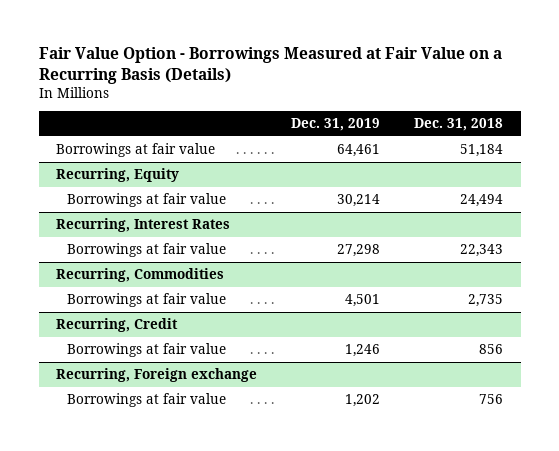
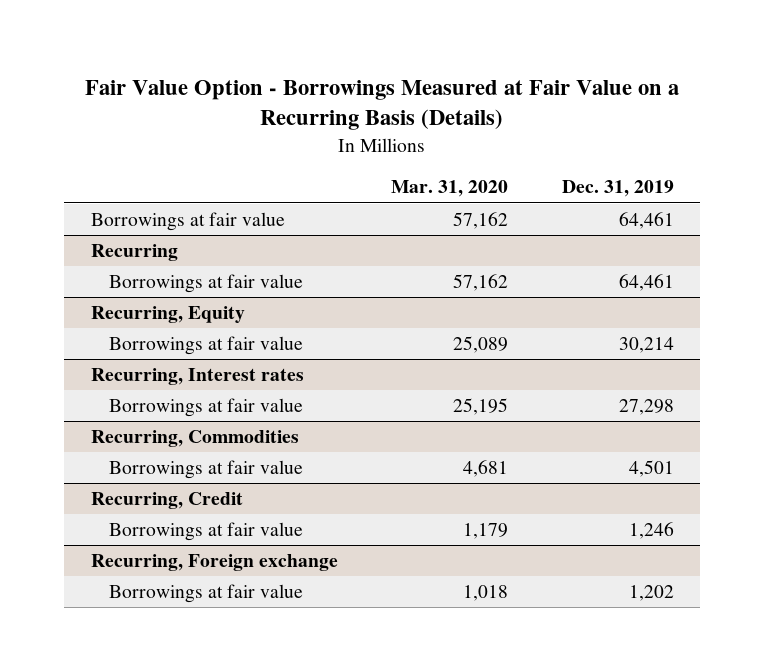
[414,118,504,132] Dec. 31, 2018 -> none
none -> [391,180,509,198] Mar. 31, 2020
none -> [91,244,179,262] Recurring
none -> [109,274,304,294] Borrowings at fair value
[55,218,230,233] Recurring, Interest Rates -> [91,368,305,386] Recurring, Interest rates

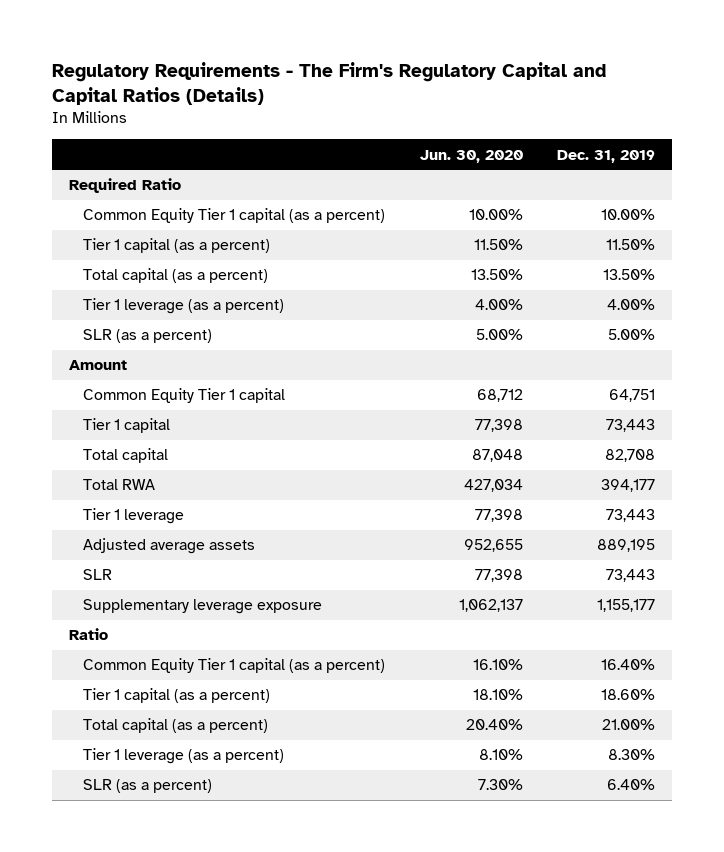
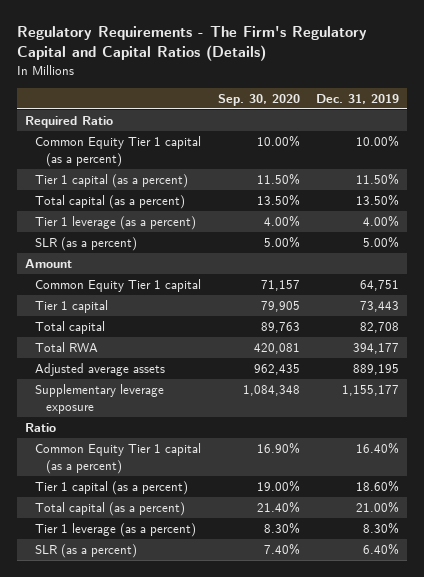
[419,149,523,163] Jun. 30, 2020 -> none
none -> [217,93,300,106] Sep. 30, 2020
[83,508,185,525] Tier 1 leverage -> none
[83,569,113,581] SLR -> none

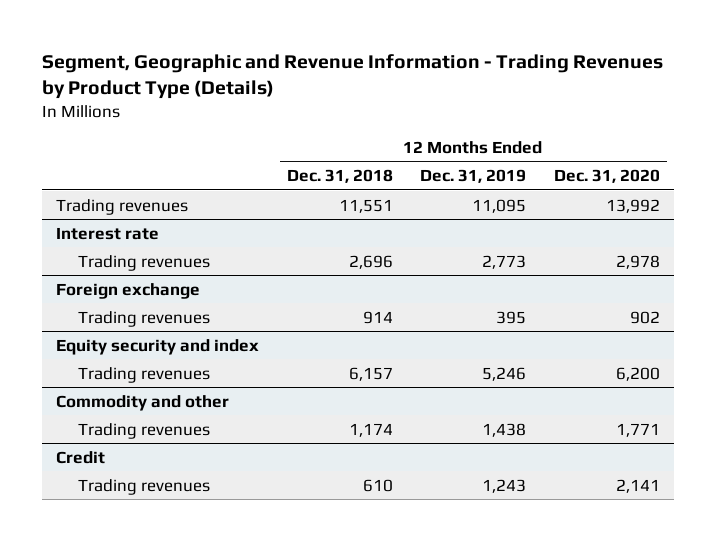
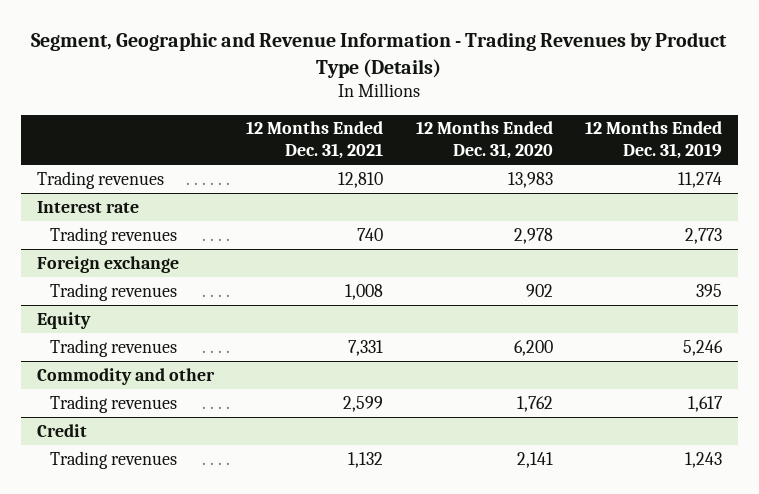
[286,169,393,184] Dec. 31, 2018 -> none
none -> [246,121,384,160] 12 Months Ended Dec. 31, 2021
[472,198,527,213] 11,095 -> [678,171,723,188] 11,274
[606,198,661,213] 13,992 -> [507,171,553,188] 13,983
[55,338,259,355] Equity security and index -> [36,311,91,329] Equity
[482,422,527,437] 1,438 -> [688,395,724,412] 1,617
[616,422,661,437] 1,771 -> [516,395,553,412] 1,762

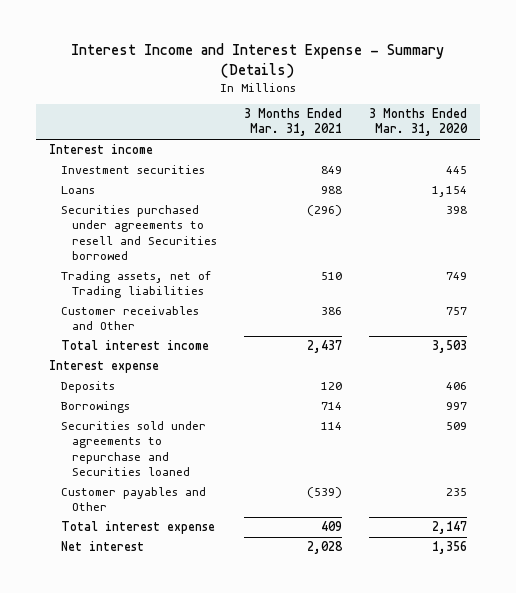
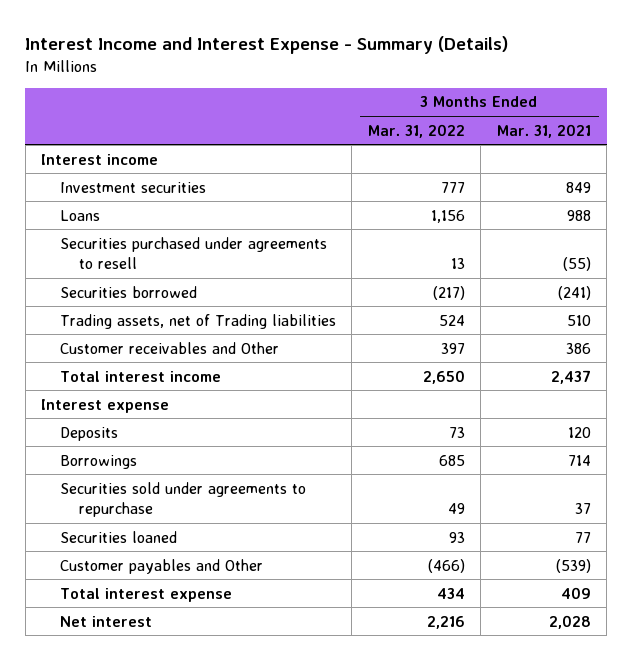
[368,108,468,137] 3 Months Ended Mar. 31, 2020 -> none
none -> [367,123,465,138] Mar. 31, 2022
[60,205,218,261] Securities purchased under agreements to resell and Securities borrowed -> [60,236,328,269] Securities purchased under agreements to resell
[307,205,343,217] (296) -> [562,256,591,271] (55)
none -> [60,285,198,298] Securities borrowed
[60,421,206,477] Securities sold under agreements to repurchase and Securities loaned -> [60,481,307,517] Securities sold under agreements to repurchase
[321,422,343,431] 114 -> [574,502,591,514] 37
none -> [60,530,178,543] Securities loaned

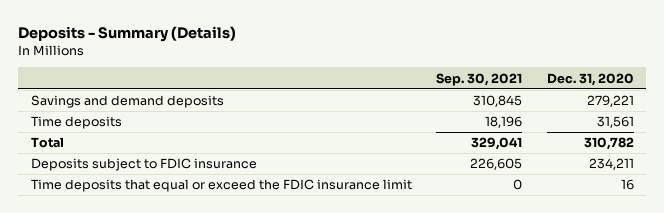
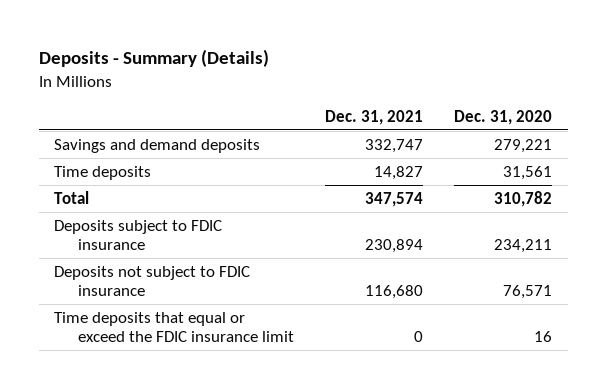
[436,72,523,86] Sep. 30, 2021 -> none
none -> [325,109,424,125] Dec. 31, 2021
none -> [54,265,251,297] Deposits not subject to FDIC insurance

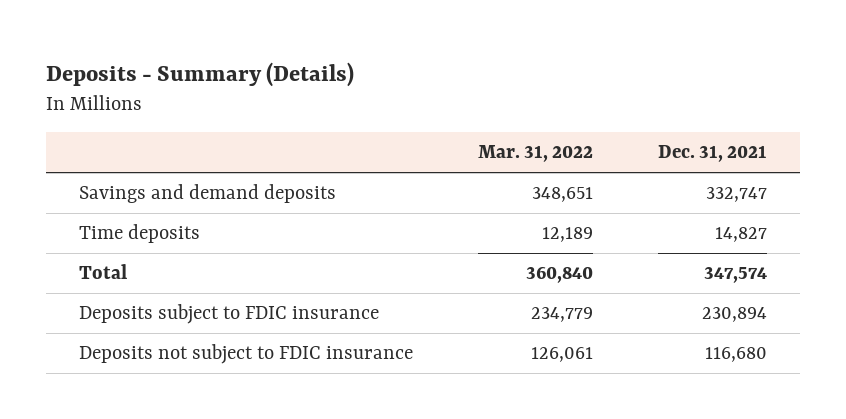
[454,109,553,125] Dec. 31, 2020 -> none
none -> [477,145,593,163] Mar. 31, 2022
[54,311,295,343] Time deposits that equal or exceed the FDIC insurance limit -> none

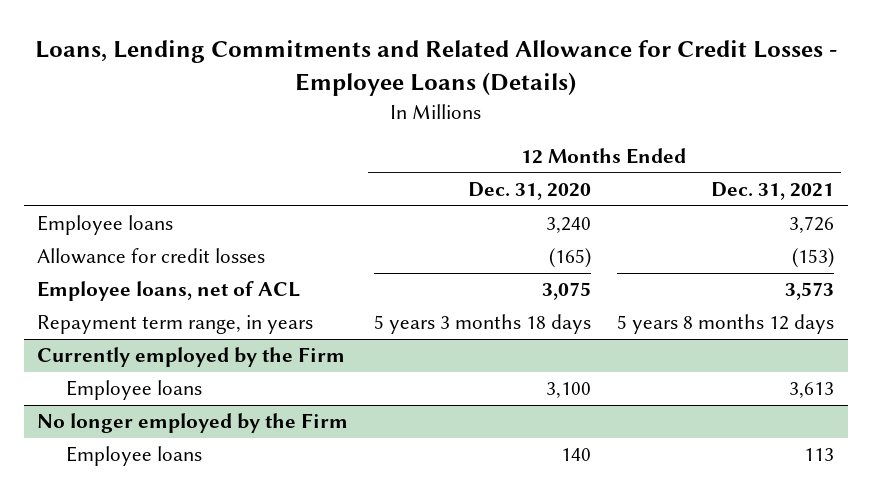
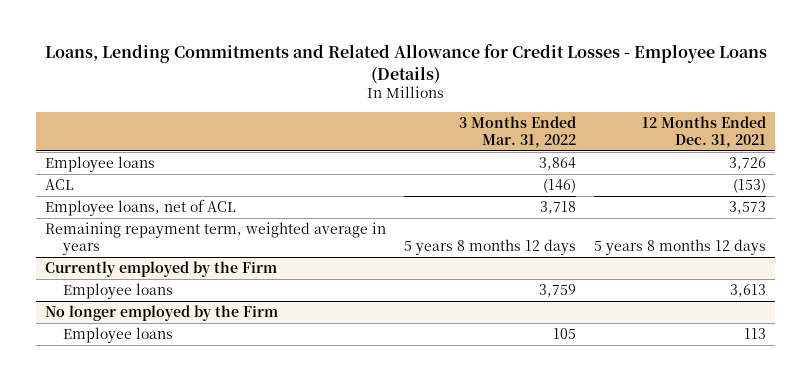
[468,182,592,201] Dec. 31, 2020 -> none
none -> [459,116,577,148] 3 Months Ended Mar. 31, 2022
[37,248,266,265] Allowance for credit losses -> [45,179,75,191] ACL
[37,315,314,335] Repayment term range, in years -> [45,222,387,255] Remaining repayment term, weighted average in years

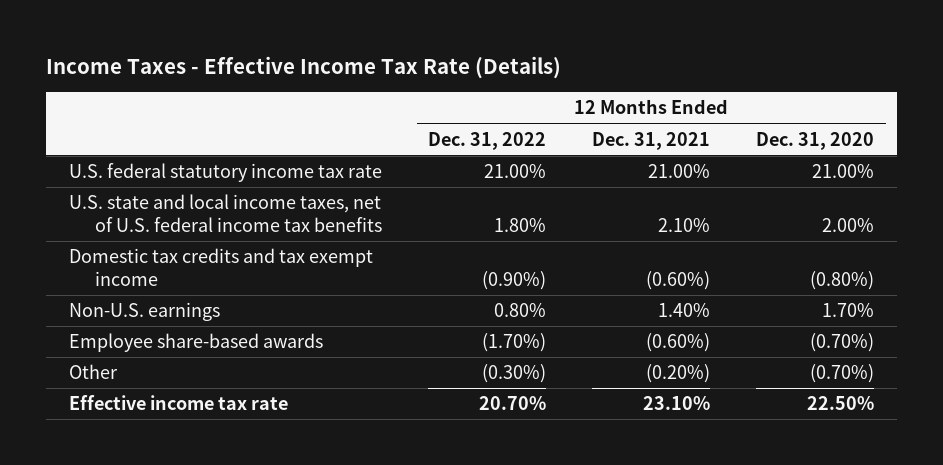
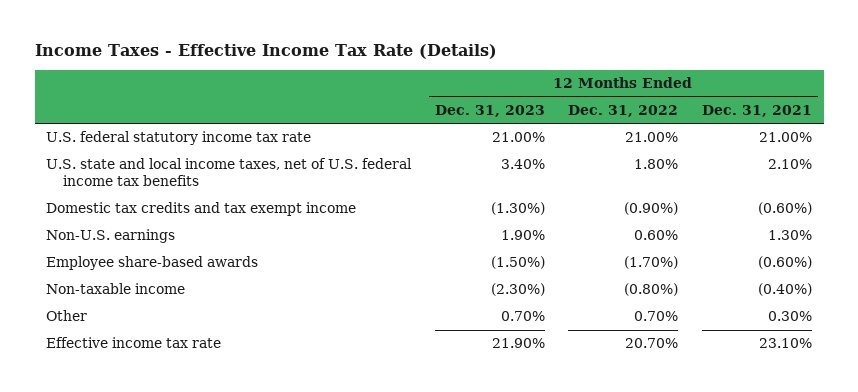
[756,131,875,150] Dec. 31, 2020 -> none
none -> [434,104,545,117] Dec. 31, 2023
[494,303,547,318] 0.80% -> [634,230,679,241] 0.60%
[658,303,711,318] 1.40% -> [767,230,812,241] 1.30%
none -> [46,283,186,295] Non-taxable income
[482,364,547,384] (0.30%) -> [634,311,679,322] 0.70%
[646,364,711,384] (0.20%) -> [767,311,812,322] 0.30%

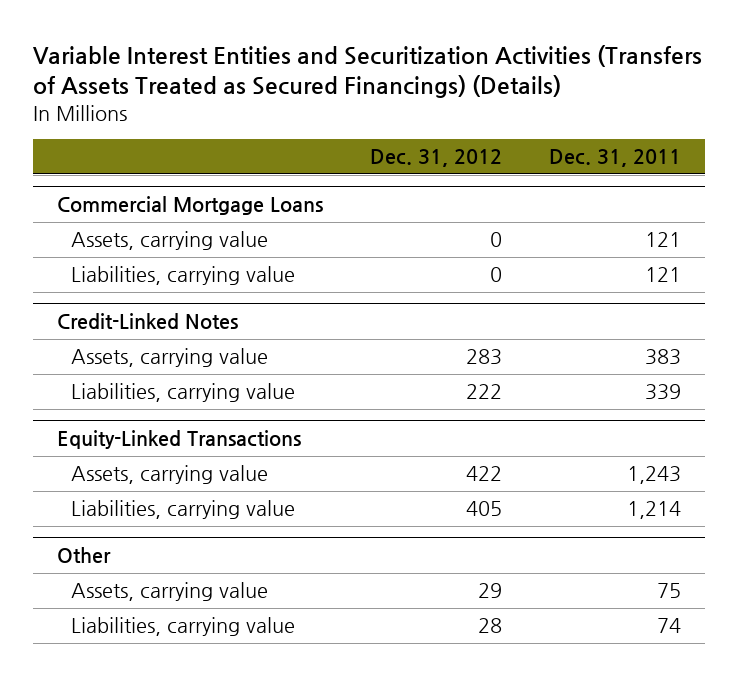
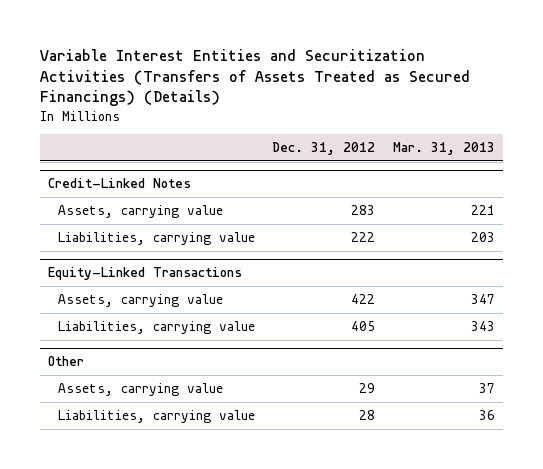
[548,149,681,168] Dec. 31, 2011 -> none
none -> [392,142,495,156] Mar. 31, 2013
[56,196,323,216] Commercial Mortgage Loans -> none
[70,231,268,251] Assets, carrying value -> none
[70,266,295,286] Liabilities, carrying value -> none

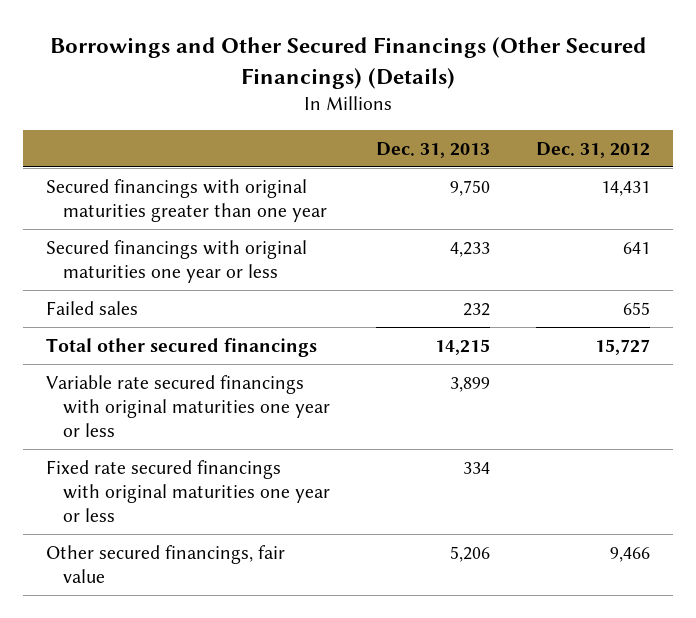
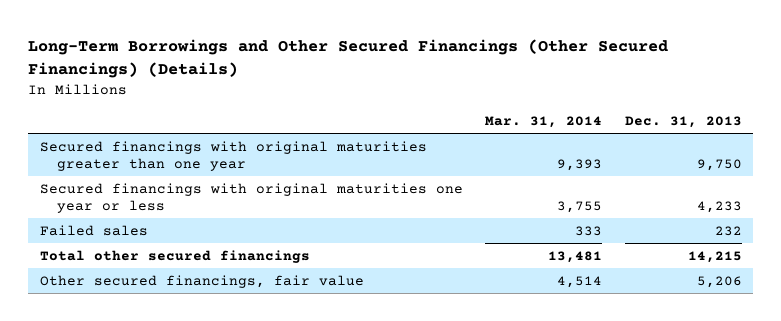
[49,37,646,89] Borrowings and Other Secured Financings (Other Secured Financings) (Details) -> [28,39,669,78] Long-Term Borrowings and Other Secured Financings (Other Secured Financings) (Details)
[535,141,650,158] Dec. 31, 2012 -> none
none -> [485,116,603,129] Mar. 31, 2014
[46,374,330,437] Variable rate secured financings with original maturities one year or less -> none
[46,459,330,522] Fixed rate secured financings with original maturities one year or less -> none

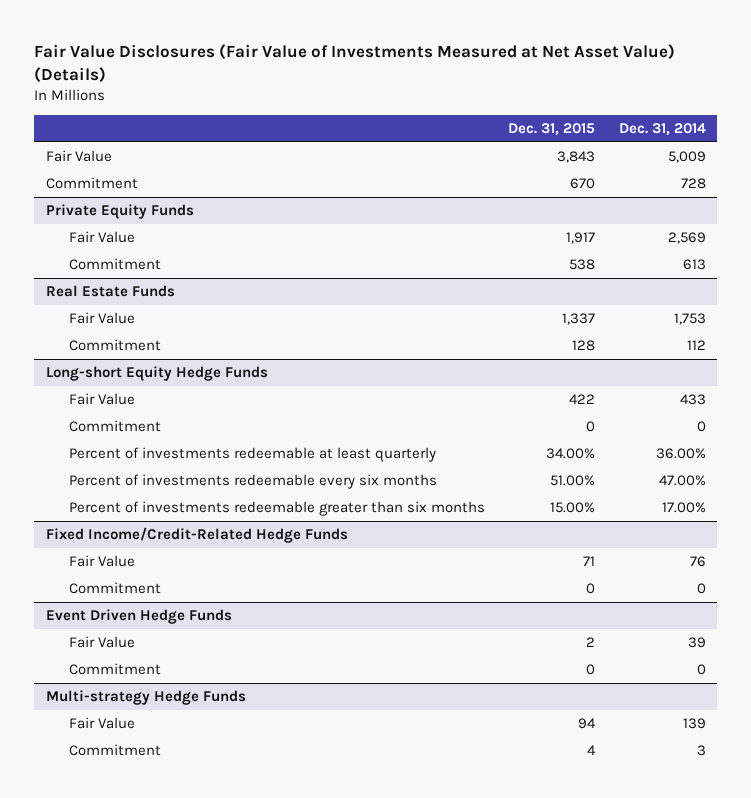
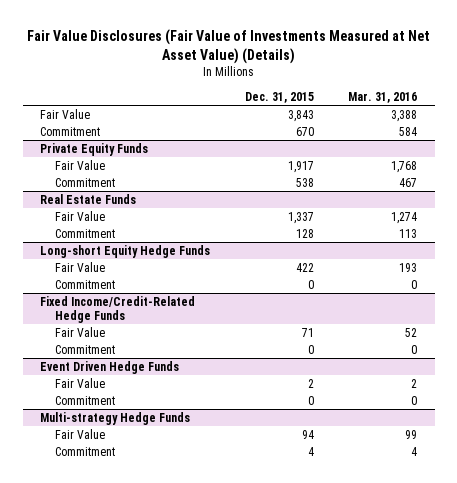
[618,123,706,137] Dec. 31, 2014 -> none
none -> [348,92,418,104] Mar. 31, 2016
[68,447,436,463] Percent of investments redeemable at least quarterly -> none
[68,474,437,490] Percent of investments redeemable every six months -> none
[68,501,485,517] Percent of investments redeemable greater than six months -> none

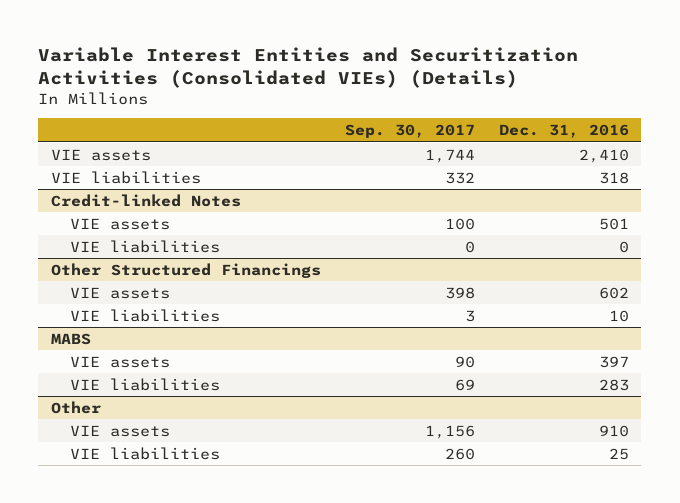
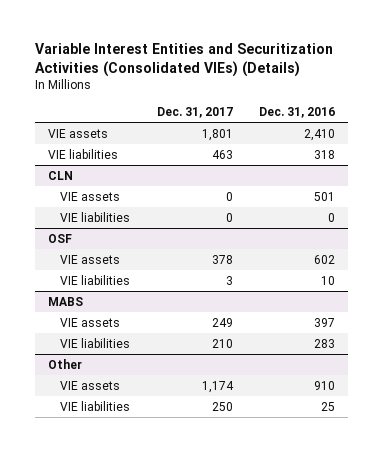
[344,124,475,139] Sep. 30, 2017 -> none
none -> [156,107,233,119] Dec. 31, 2017
[50,193,241,207] Credit-linked Notes -> [48,170,74,180] CLN
[50,262,321,278] Other Structured Financings -> [48,233,73,243] OSF

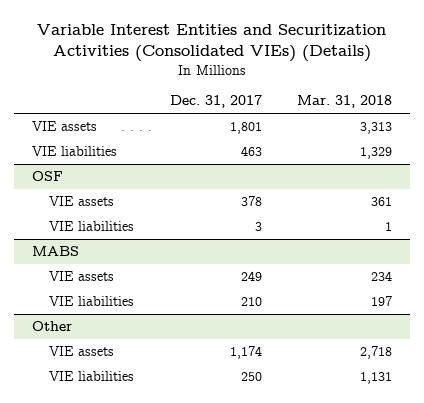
[259,107,336,119] Dec. 31, 2016 -> none
none -> [297,95,393,109] Mar. 31, 2018
[48,170,74,180] CLN -> none
[60,191,121,201] VIE assets -> none
[60,211,131,222] VIE liabilities -> none

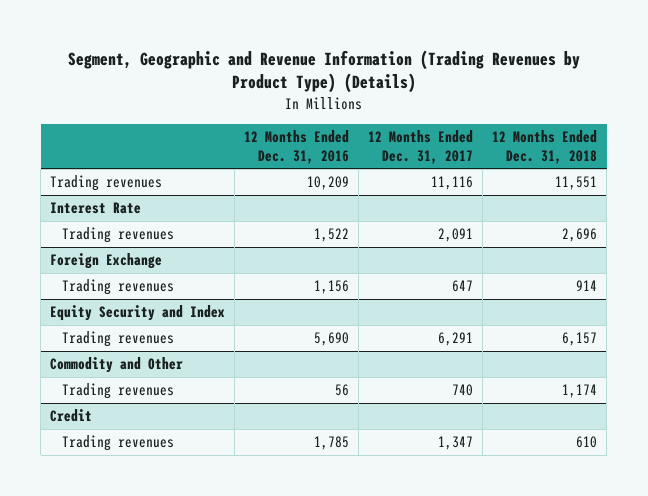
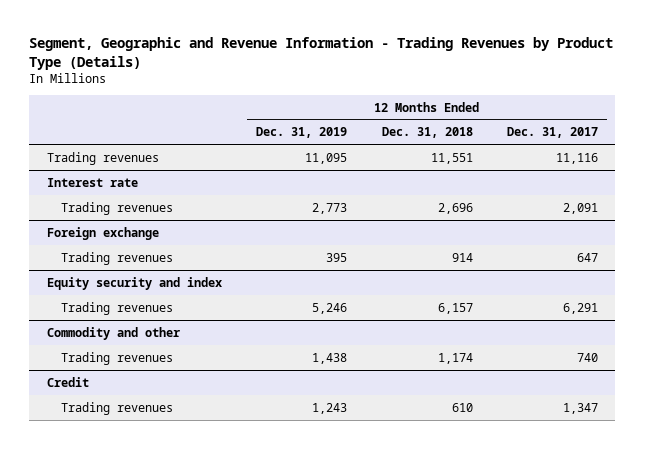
[67,49,580,94] Segment, Geographic and Revenue Information (Trading Revenues by Product Type) (Details) -> [29,37,614,70] Segment, Geographic and Revenue Information - Trading Revenues by Product Type (Details)
[244,130,350,164] 12 Months Ended Dec. 31, 2016 -> none
none -> [256,127,348,139] Dec. 31, 2019
[50,202,142,215] Interest Rate -> [46,177,138,187] Interest rate
[50,253,163,270] Foreign Exchange -> [46,226,159,240] Foreign exchange
[50,305,226,322] Equity Security and Index -> [46,276,222,290] Equity security and index
[50,357,184,374] Commodity and Other -> [46,326,180,340] Commodity and other

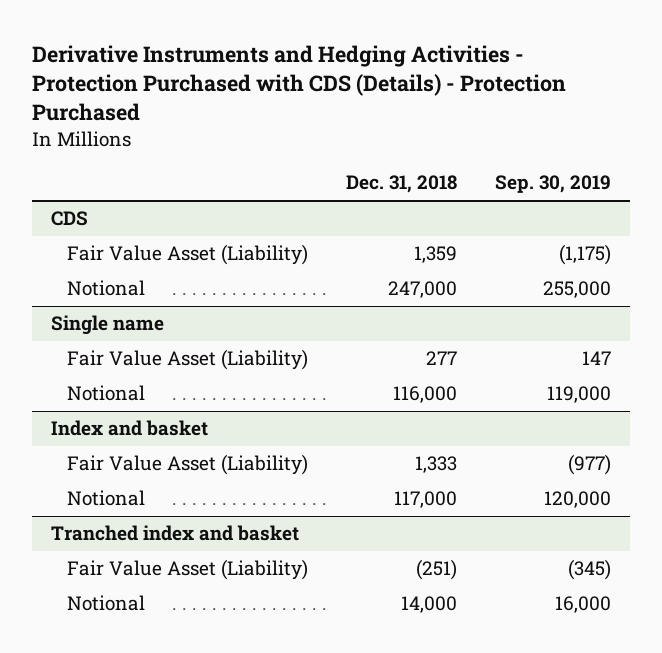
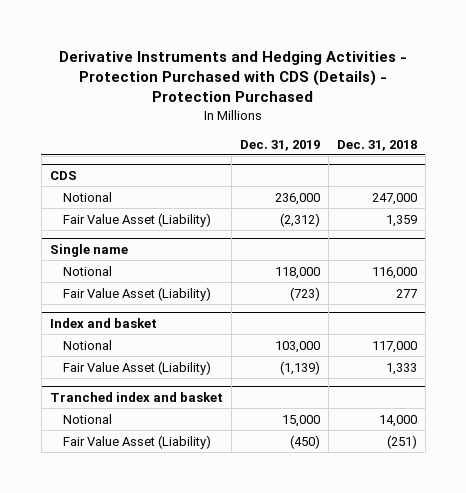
[494,175,611,194] Sep. 30, 2019 -> none
none -> [239,139,320,151] Dec. 31, 2019
[66,244,308,266] Fair Value Asset (Liability) -> [63,212,212,227] Fair Value Asset (Liability)
[66,349,308,371] Fair Value Asset (Liability) -> [63,286,212,301] Fair Value Asset (Liability)
[66,454,308,476] Fair Value Asset (Liability) -> [63,360,212,375] Fair Value Asset (Liability)
[66,559,308,581] Fair Value Asset (Liability) -> [63,434,212,449] Fair Value Asset (Liability)

